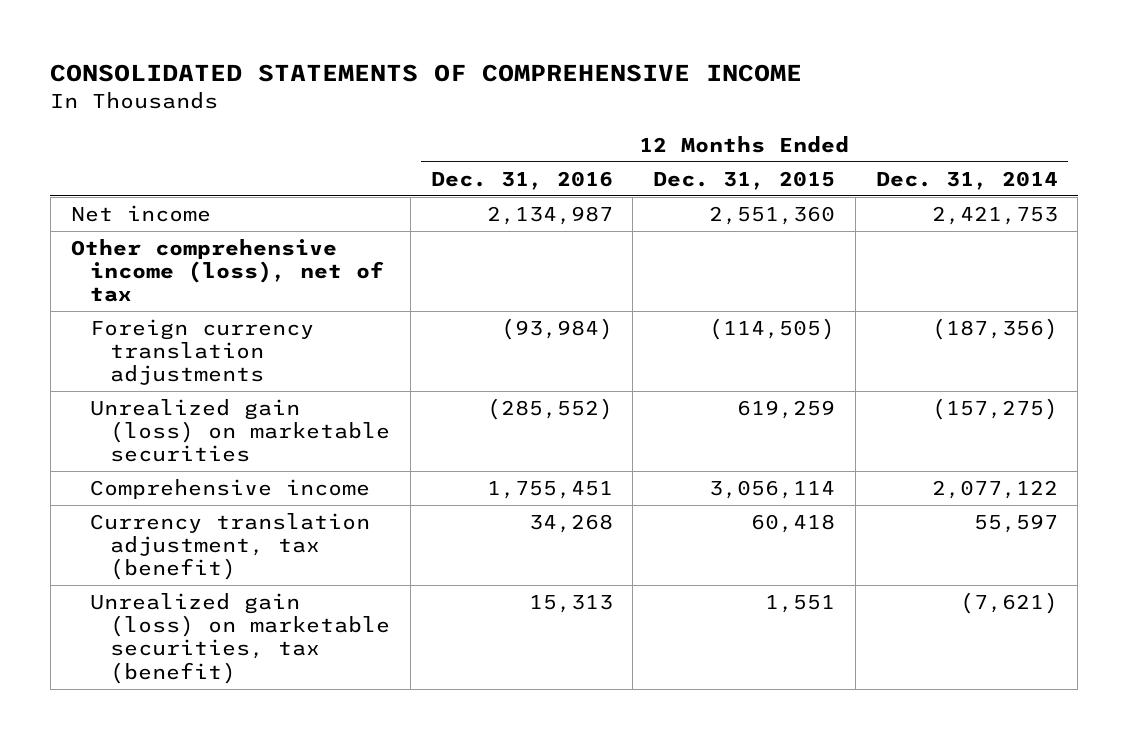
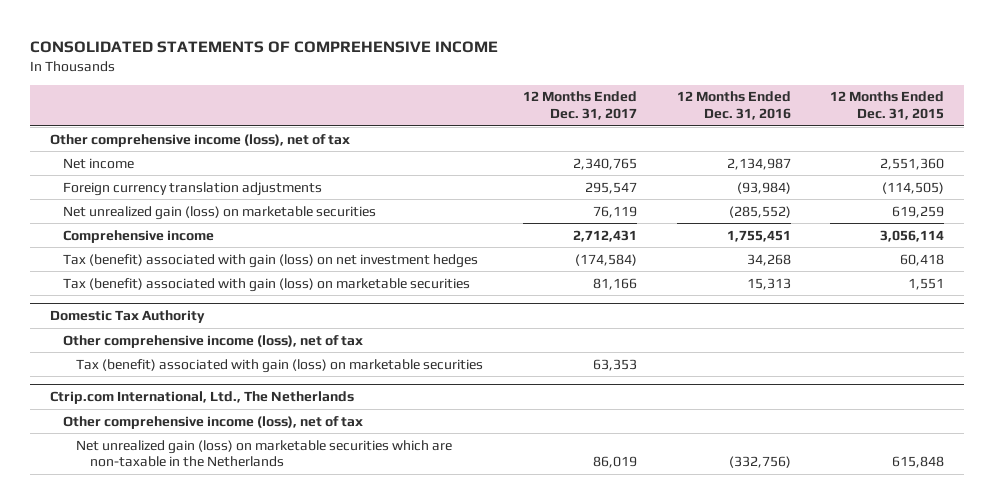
[875,170,1058,190] Dec. 31, 2014 -> none
none -> [523,91,638,121] 12 Months Ended Dec. 31, 2017
[70,204,211,222] Net income -> [63,157,135,169] Net income
[90,398,391,463] Unrealized gain (loss) on marketable securities -> [63,205,377,220] Net unrealized gain (loss) on marketable securities
[90,512,371,581] Currency translation adjustment, tax (benefit) -> [63,253,479,268] Tax (benefit) associated with gain (loss) on net investment hedges
[90,592,391,684] Unrealized gain (loss) on marketable securities, tax (benefit) -> [63,277,471,292] Tax (benefit) associated with gain (loss) on marketable securities
none -> [49,310,205,324] Domestic Tax Authority
none -> [63,334,364,348] Other comprehensive income (loss), net of tax
none -> [76,358,484,373] Tax (benefit) associated with gain (loss) on marketable securities
none -> [49,391,354,405] Ctrip.com International, Ltd., The Netherlands
none -> [63,415,364,429] Other comprehensive income (loss), net of tax
none -> [76,439,453,468] Net unrealized gain (loss) on marketable securities which are non-taxable in the Netherlands

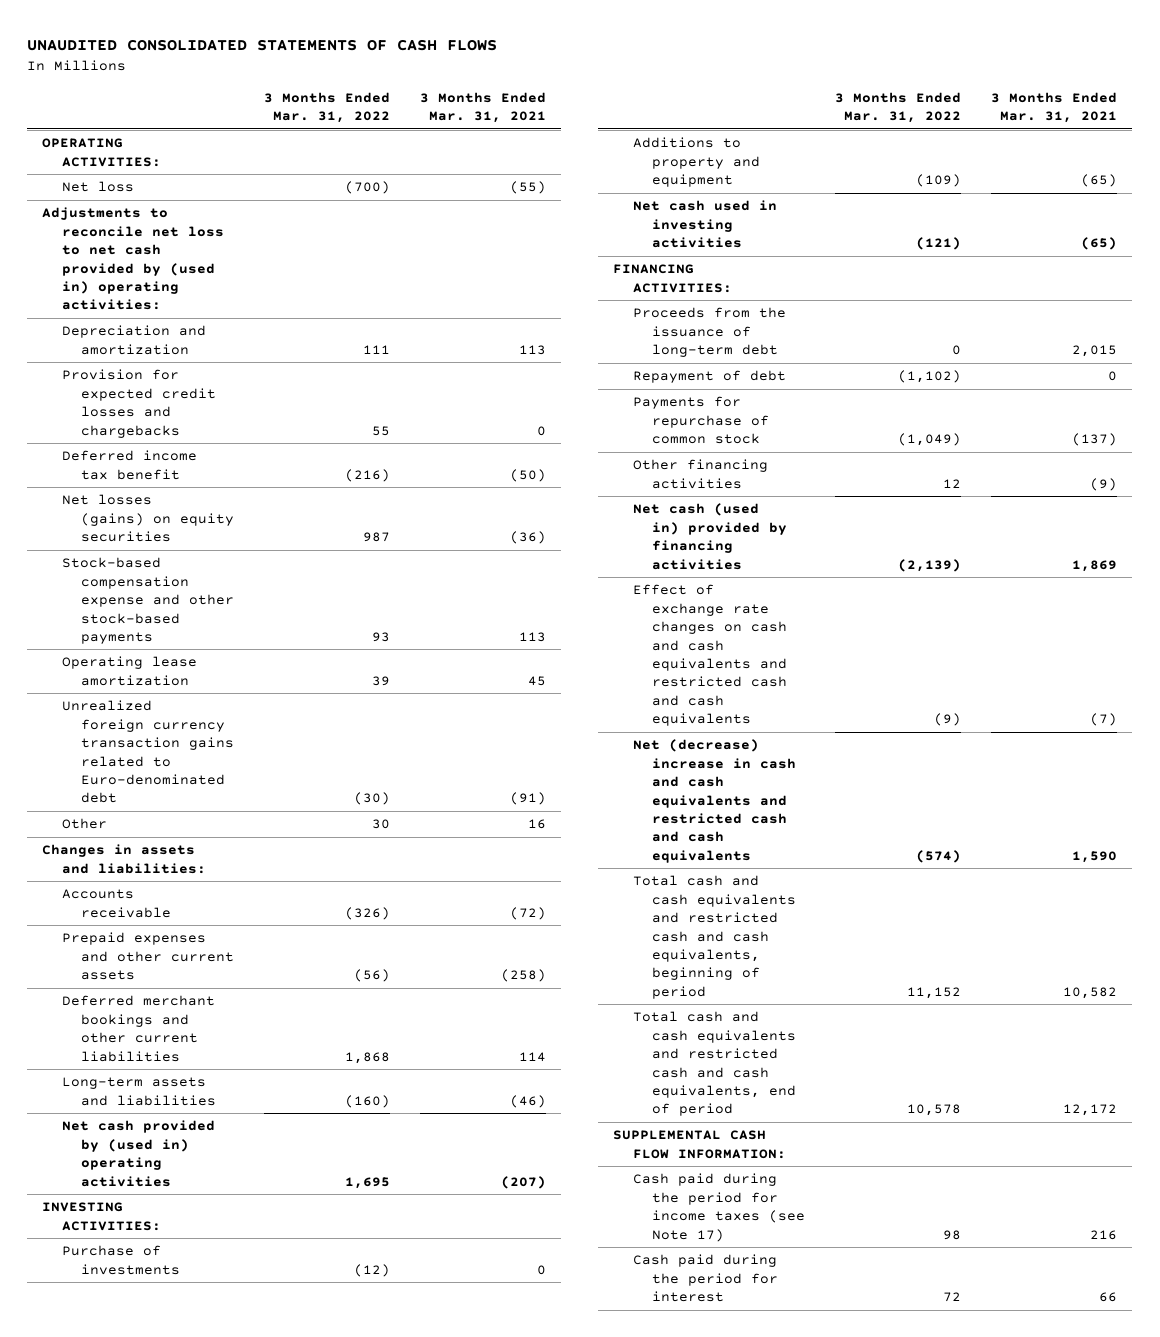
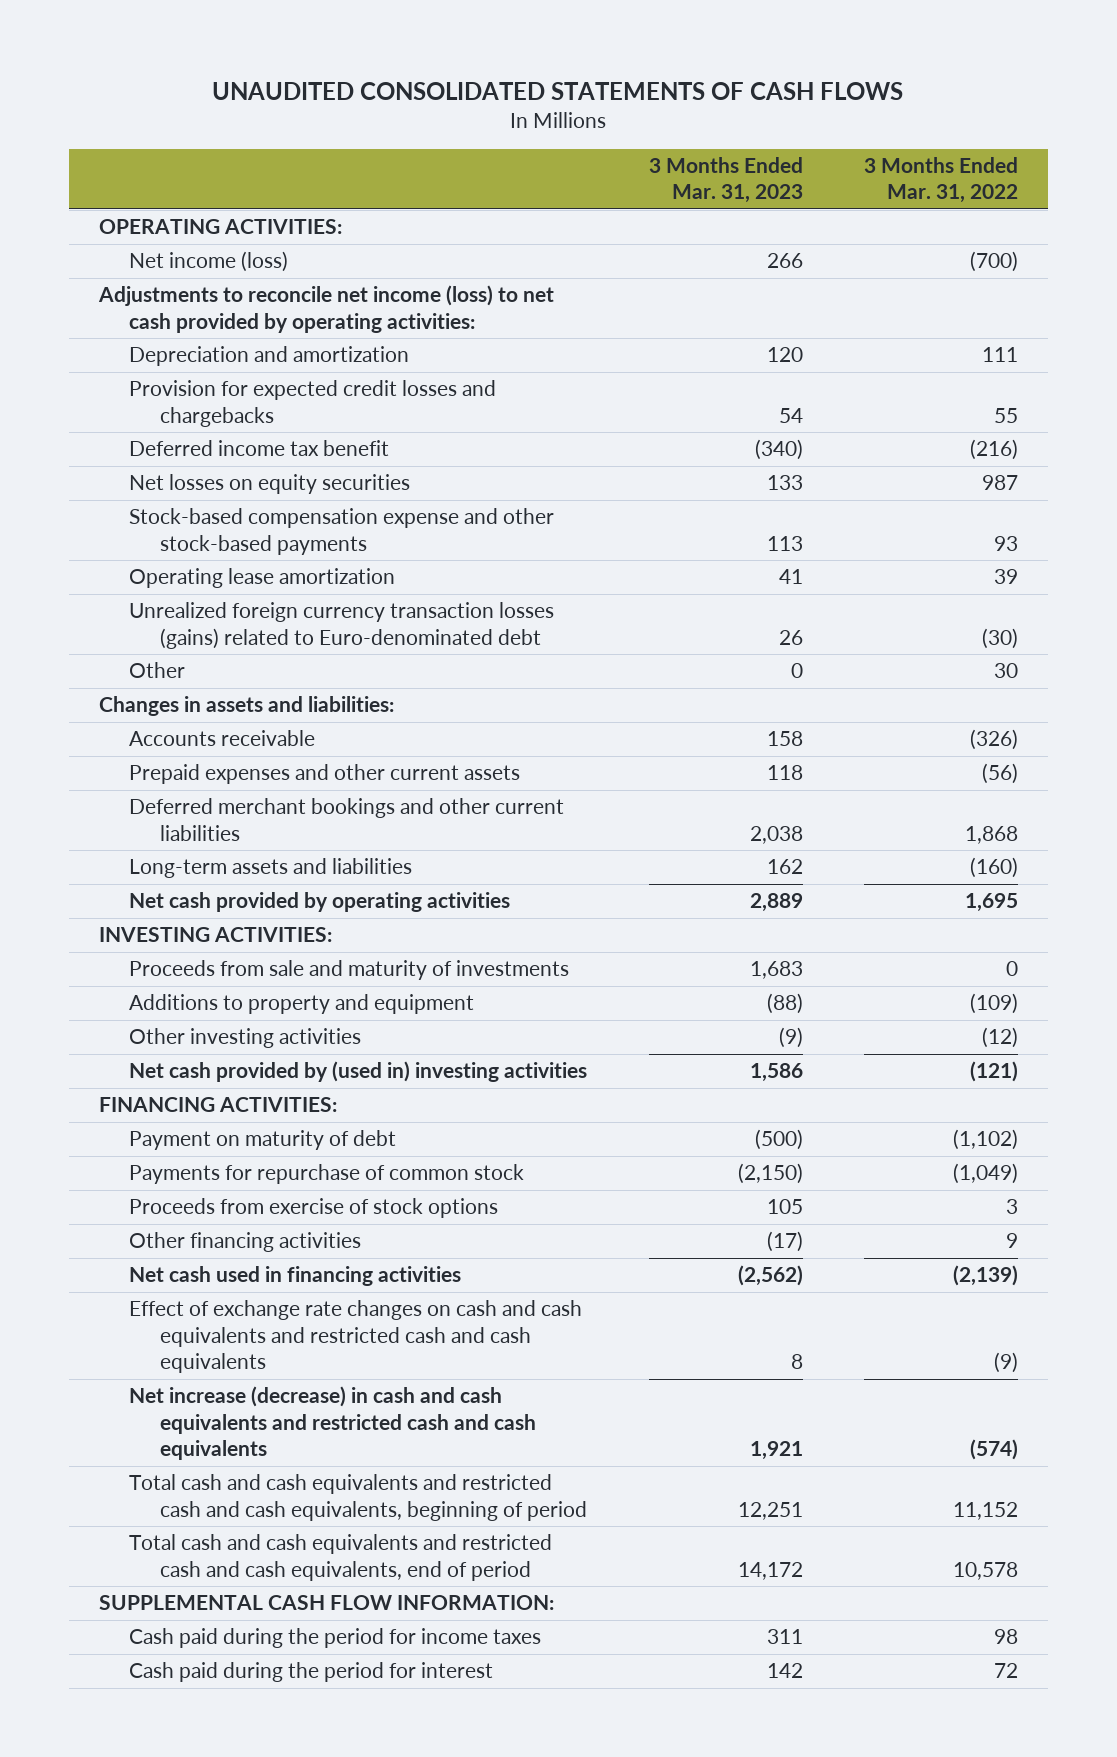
[420,91,547,124] 3 Months Ended Mar. 31, 2021 -> none
none -> [648,156,803,204] 3 Months Ended Mar. 31, 2023
[61,181,134,193] Net loss -> [129,251,289,273] Net income (loss)
[42,207,224,311] Adjustments to reconcile net loss to net cash provided by (used in) operating activities: -> [98,285,555,333] Adjustments to reconcile net income (loss) to net cash provided by operating activities:
[61,494,235,543] Net losses (gains) on equity securities -> [129,474,411,495] Net losses on equity securities
[61,700,235,804] Unrealized foreign currency transaction gains related to Euro-denominated debt -> [129,602,555,649] Unrealized foreign currency transaction losses (gains) related to Euro-denominated debt
[61,1120,215,1187] Net cash provided by (used in) operating activities -> [129,892,511,913] Net cash provided by operating activities
[61,1245,181,1275] Purchase of investments -> none
none -> [129,960,570,981] Proceeds from sale and maturity of investments
none -> [129,1028,362,1049] Other investing activities
[632,200,777,249] Net cash used in investing activities -> [129,1061,588,1083] Net cash provided by (used in) investing activities
[632,307,786,358] Proceeds from the issuance of long-term debt -> none
[632,370,786,384] Repayment of debt -> [129,1130,397,1151] Payment on maturity of debt
none -> [129,1198,499,1219] Proceeds from exercise of stock options
[943,478,962,488] 12 -> [1005,1233,1018,1249] 9
[632,503,788,570] Net cash (used in) provided by financing activities -> [129,1266,462,1287] Net cash used in financing activities
[632,739,797,863] Net (decrease) increase in cash and cash equivalents and restricted cash and cash equivalents -> [129,1386,536,1461] Net increase (decrease) in cash and cash equivalents and restricted cash and cash equivalents
[632,1173,806,1242] Cash paid during the period for income taxes (see Note 17) -> [129,1628,542,1649] Cash paid during the period for income taxes

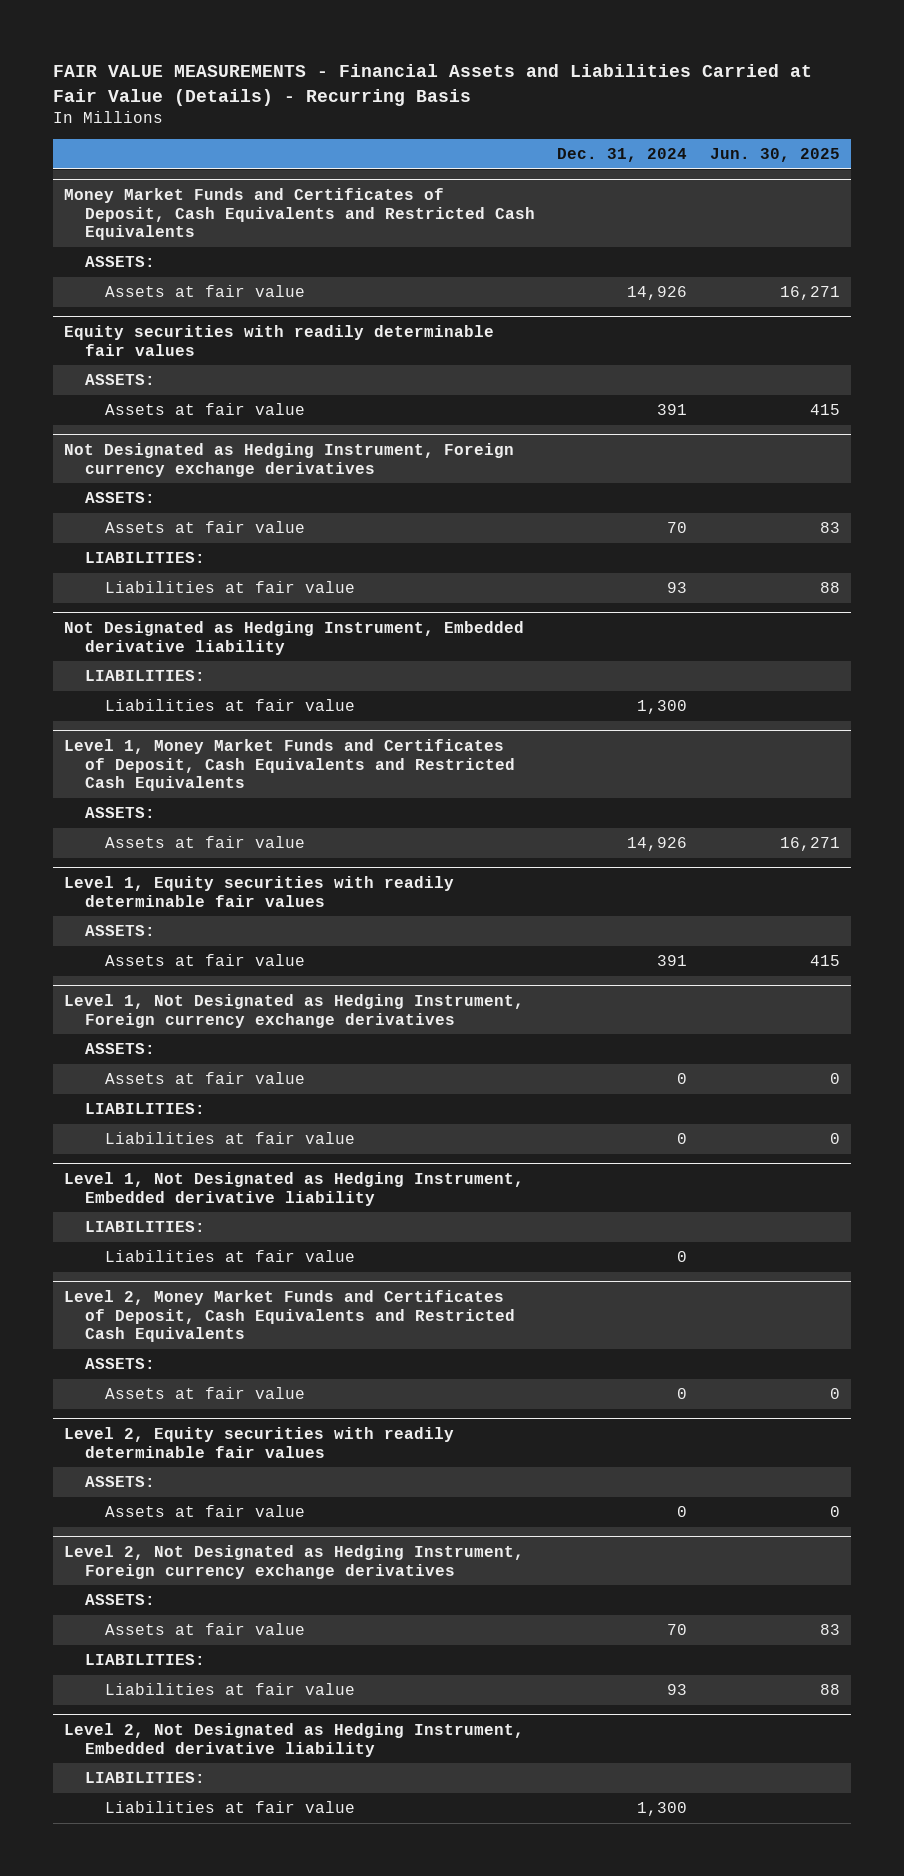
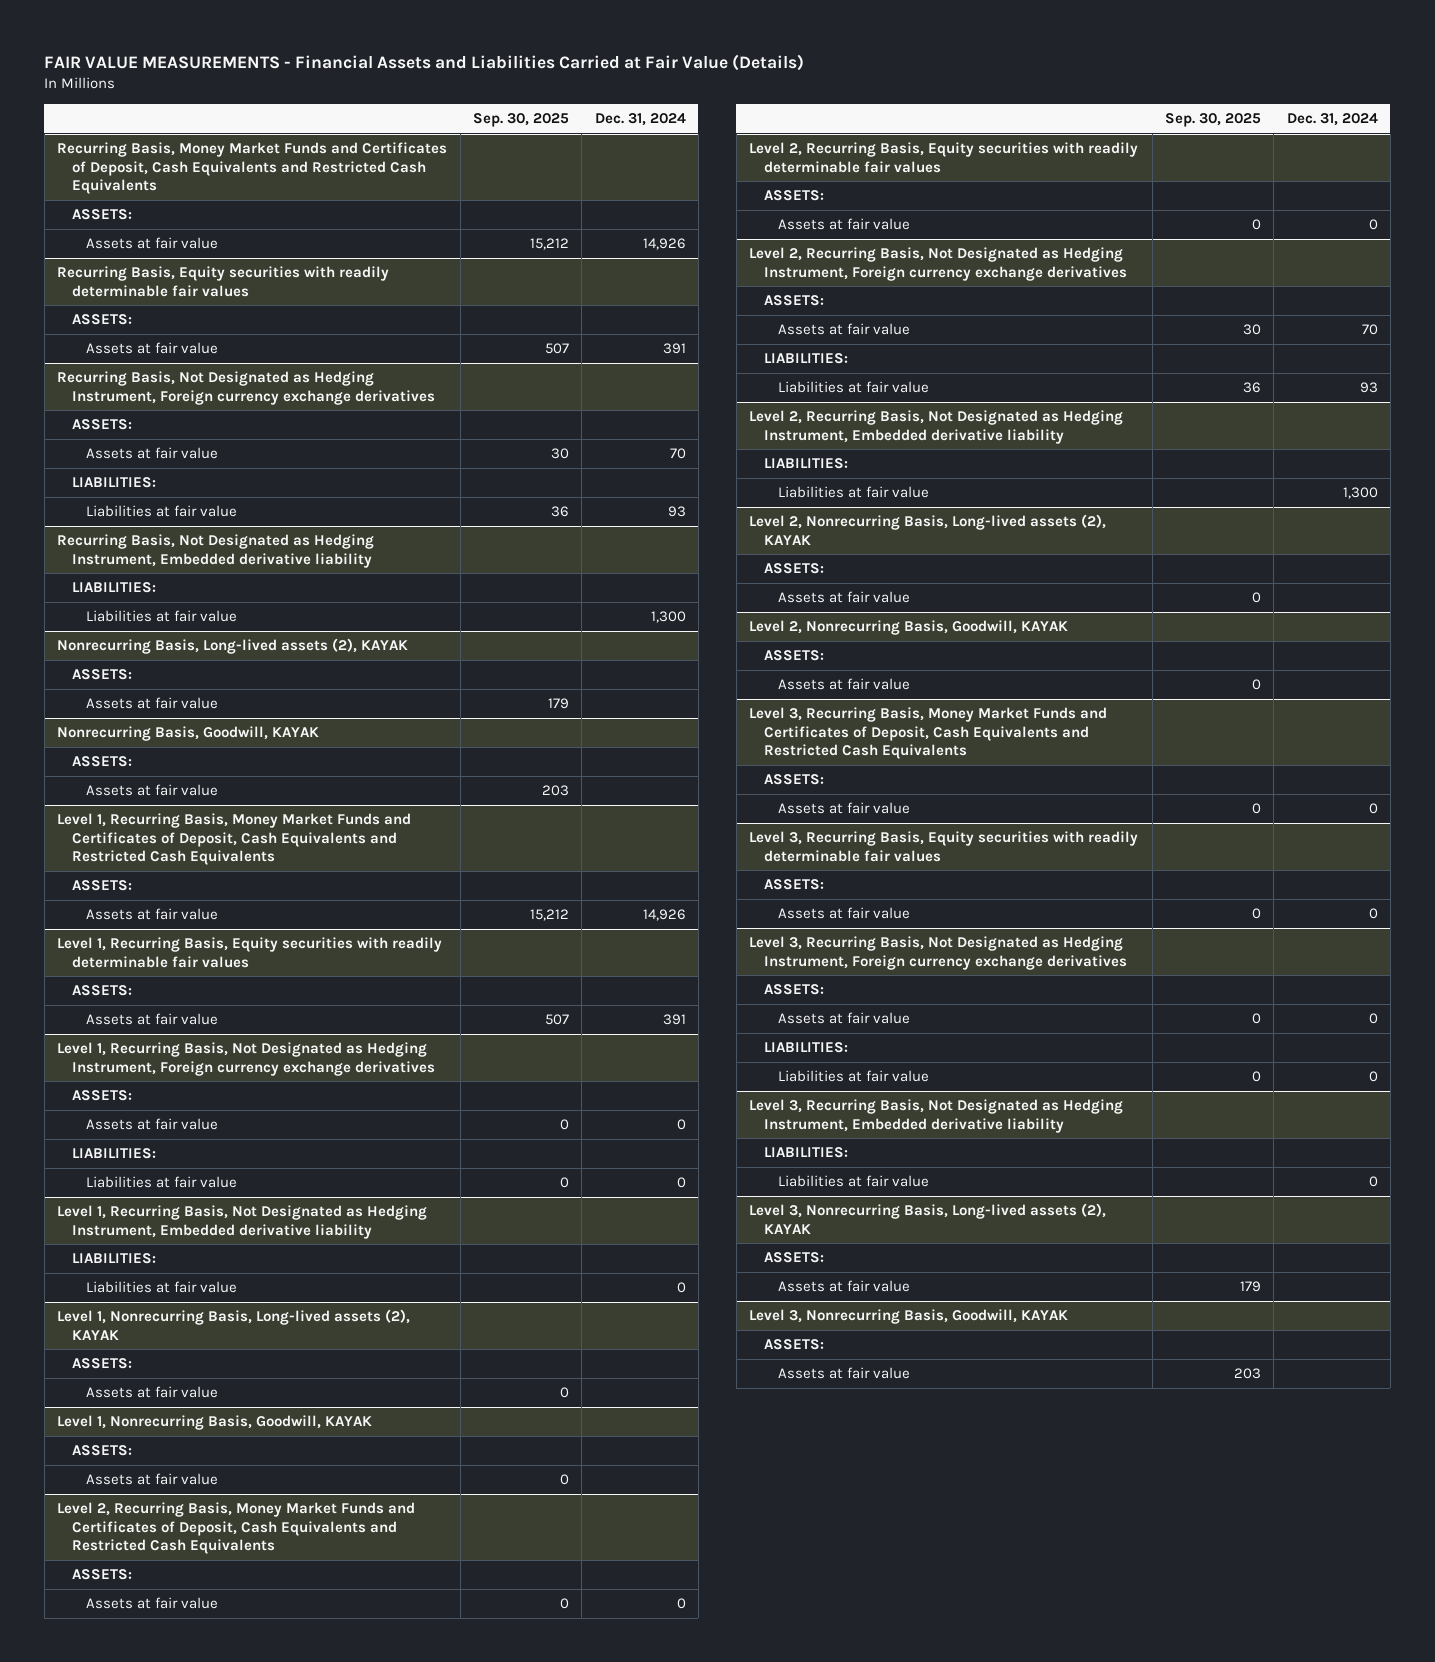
[52,64,812,106] FAIR VALUE MEASUREMENTS - Financial Assets and Liabilities Carried at Fair Value (Details) - Recurring Basis -> [44,53,805,71] FAIR VALUE MEASUREMENTS - Financial Assets and Liabilities Carried at Fair Value (Details)
[709,148,840,163] Jun. 30, 2025 -> none
none -> [472,112,569,127] Sep. 30, 2025
[64,187,535,241] Money Market Funds and Certificates of Deposit, Cash Equivalents and Restricted Cash Equivalents -> [57,142,448,195] Recurring Basis, Money Market Funds and Certificates of Deposit, Cash Equivalents and Restricted Cash Equivalents
[64,324,495,356] Equity securities with readily determinable fair values -> [57,266,390,297] Recurring Basis, Equity securities with readily determinable fair values
[64,442,515,477] Not Designated as Hedging Instrument, Foreign currency exchange derivatives -> [57,371,435,405] Recurring Basis, Not Designated as Hedging Instrument, Foreign currency exchange derivatives
[64,620,525,655] Not Designated as Hedging Instrument, Embedded derivative liability -> [57,534,375,568] Recurring Basis, Not Designated as Hedging Instrument, Embedded derivative liability
[64,738,515,792] Level 1, Money Market Funds and Certificates of Deposit, Cash Equivalents and Restricted Cash Equivalents -> none
none -> [57,638,409,655] Nonrecurring Basis, Long-lived assets (2), KAYAK
none -> [86,697,219,710] Assets at fair value
none -> [57,726,320,742] Nonrecurring Basis, Goodwill, KAYAK
none -> [71,756,132,768] ASSETS:
none -> [86,784,219,797] Assets at fair value
none -> [57,813,412,866] Level 1, Recurring Basis, Money Market Funds and Certificates of Deposit, Cash Equivalents and Restricted Cash Equivalents
none -> [71,880,132,892] ASSETS:
[64,875,455,907] Level 1, Equity securities with readily determinable fair values -> [57,937,443,968] Level 1, Recurring Basis, Equity securities with readily determinable fair values
[64,993,525,1028] Level 1, Not Designated as Hedging Instrument, Foreign currency exchange derivatives -> [57,1042,435,1076] Level 1, Recurring Basis, Not Designated as Hedging Instrument, Foreign currency exchange derivatives
[64,1171,525,1206] Level 1, Not Designated as Hedging Instrument, Embedded derivative liability -> [57,1205,428,1239] Level 1, Recurring Basis, Not Designated as Hedging Instrument, Embedded derivative liability
[64,1289,515,1343] Level 2, Money Market Funds and Certificates of Deposit, Cash Equivalents and Restricted Cash Equivalents -> none
none -> [57,1309,411,1340] Level 1, Nonrecurring Basis, Long-lived assets (2), KAYAK
none -> [86,1386,219,1399] Assets at fair value
none -> [57,1415,373,1431] Level 1, Nonrecurring Basis, Goodwill, KAYAK
none -> [71,1445,132,1457] ASSETS:
none -> [86,1473,219,1486] Assets at fair value
none -> [57,1502,416,1555] Level 2, Recurring Basis, Money Market Funds and Certificates of Deposit, Cash Equivalents and Restricted Cash Equivalents
none -> [71,1569,132,1581] ASSETS:
[64,1426,455,1458] Level 2, Equity securities with readily determinable fair values -> [749,142,1139,173] Level 2, Recurring Basis, Equity securities with readily determinable fair values
[64,1544,525,1579] Level 2, Not Designated as Hedging Instrument, Foreign currency exchange derivatives -> [749,247,1127,281] Level 2, Recurring Basis, Not Designated as Hedging Instrument, Foreign currency exchange derivatives
[64,1722,525,1757] Level 2, Not Designated as Hedging Instrument, Embedded derivative liability -> [749,410,1124,444] Level 2, Recurring Basis, Not Designated as Hedging Instrument, Embedded derivative liability
none -> [749,514,1107,545] Level 2, Nonrecurring Basis, Long-lived assets (2), KAYAK
none -> [763,563,824,575] ASSETS:
none -> [778,591,911,604] Assets at fair value
none -> [749,620,1069,636] Level 2, Nonrecurring Basis, Goodwill, KAYAK
none -> [763,650,824,662] ASSETS:
none -> [778,678,911,691] Assets at fair value
none -> [749,707,1108,760] Level 3, Recurring Basis, Money Market Funds and Certificates of Deposit, Cash Equivalents and Restricted Cash Equivalents
none -> [763,774,824,786] ASSETS:
none -> [778,802,911,815] Assets at fair value
none -> [749,831,1139,862] Level 3, Recurring Basis, Equity securities with readily determinable fair values
none -> [763,879,824,891] ASSETS:
none -> [778,907,911,920] Assets at fair value
none -> [749,936,1127,970] Level 3, Recurring Basis, Not Designated as Hedging Instrument, Foreign currency exchange derivatives
none -> [763,984,824,996] ASSETS:
none -> [778,1012,911,1025] Assets at fair value
none -> [763,1042,848,1054] LIABILITIES:
none -> [778,1070,930,1083] Liabilities at fair value
none -> [749,1099,1124,1133] Level 3, Recurring Basis, Not Designated as Hedging Instrument, Embedded derivative liability
none -> [763,1147,848,1159] LIABILITIES:
none -> [778,1175,930,1188] Liabilities at fair value
none -> [749,1203,1107,1234] Level 3, Nonrecurring Basis, Long-lived assets (2), KAYAK
none -> [763,1252,824,1264] ASSETS:
none -> [778,1280,911,1293] Assets at fair value
none -> [749,1309,1069,1325] Level 3, Nonrecurring Basis, Goodwill, KAYAK
none -> [763,1339,824,1351] ASSETS:
none -> [778,1367,911,1380] Assets at fair value

